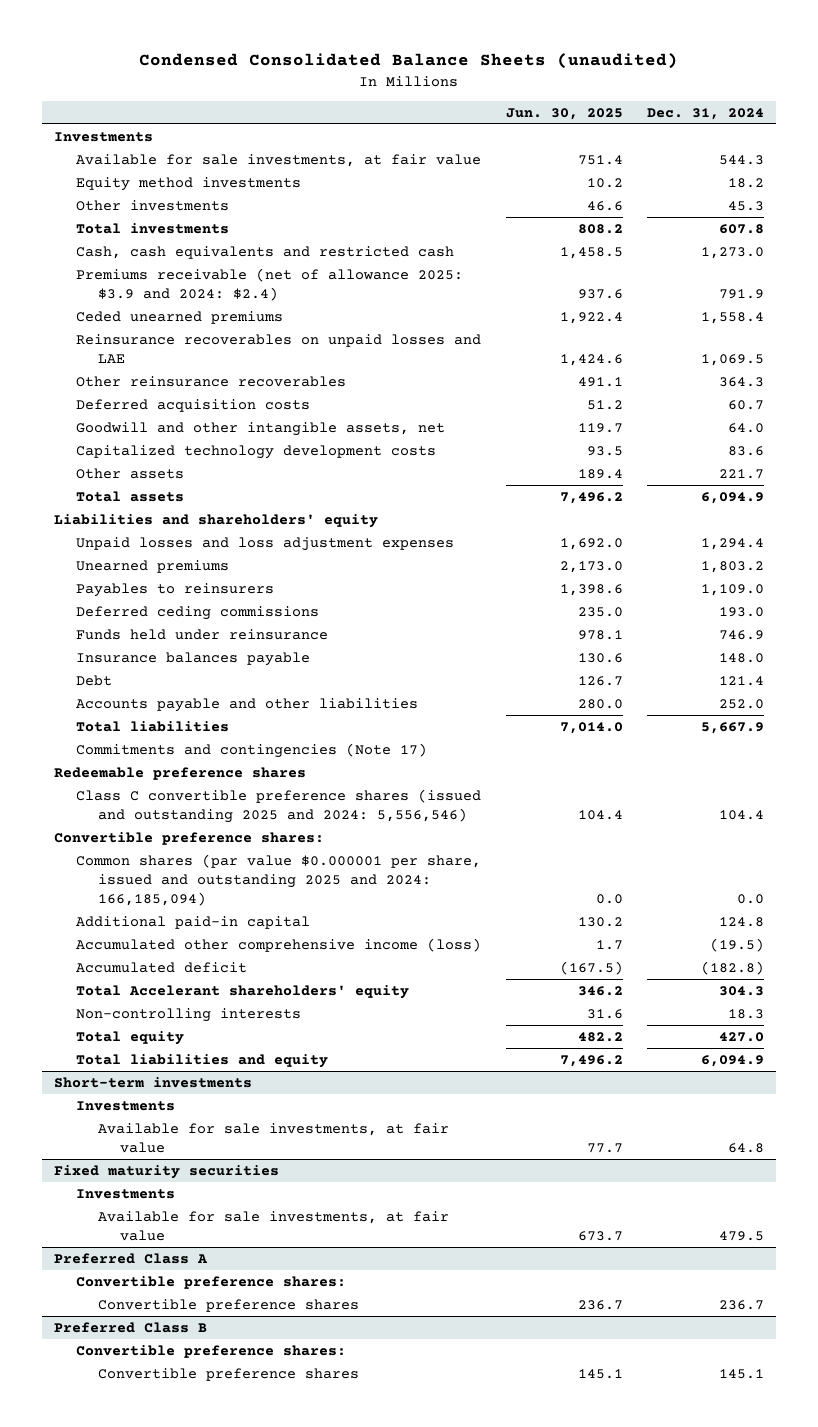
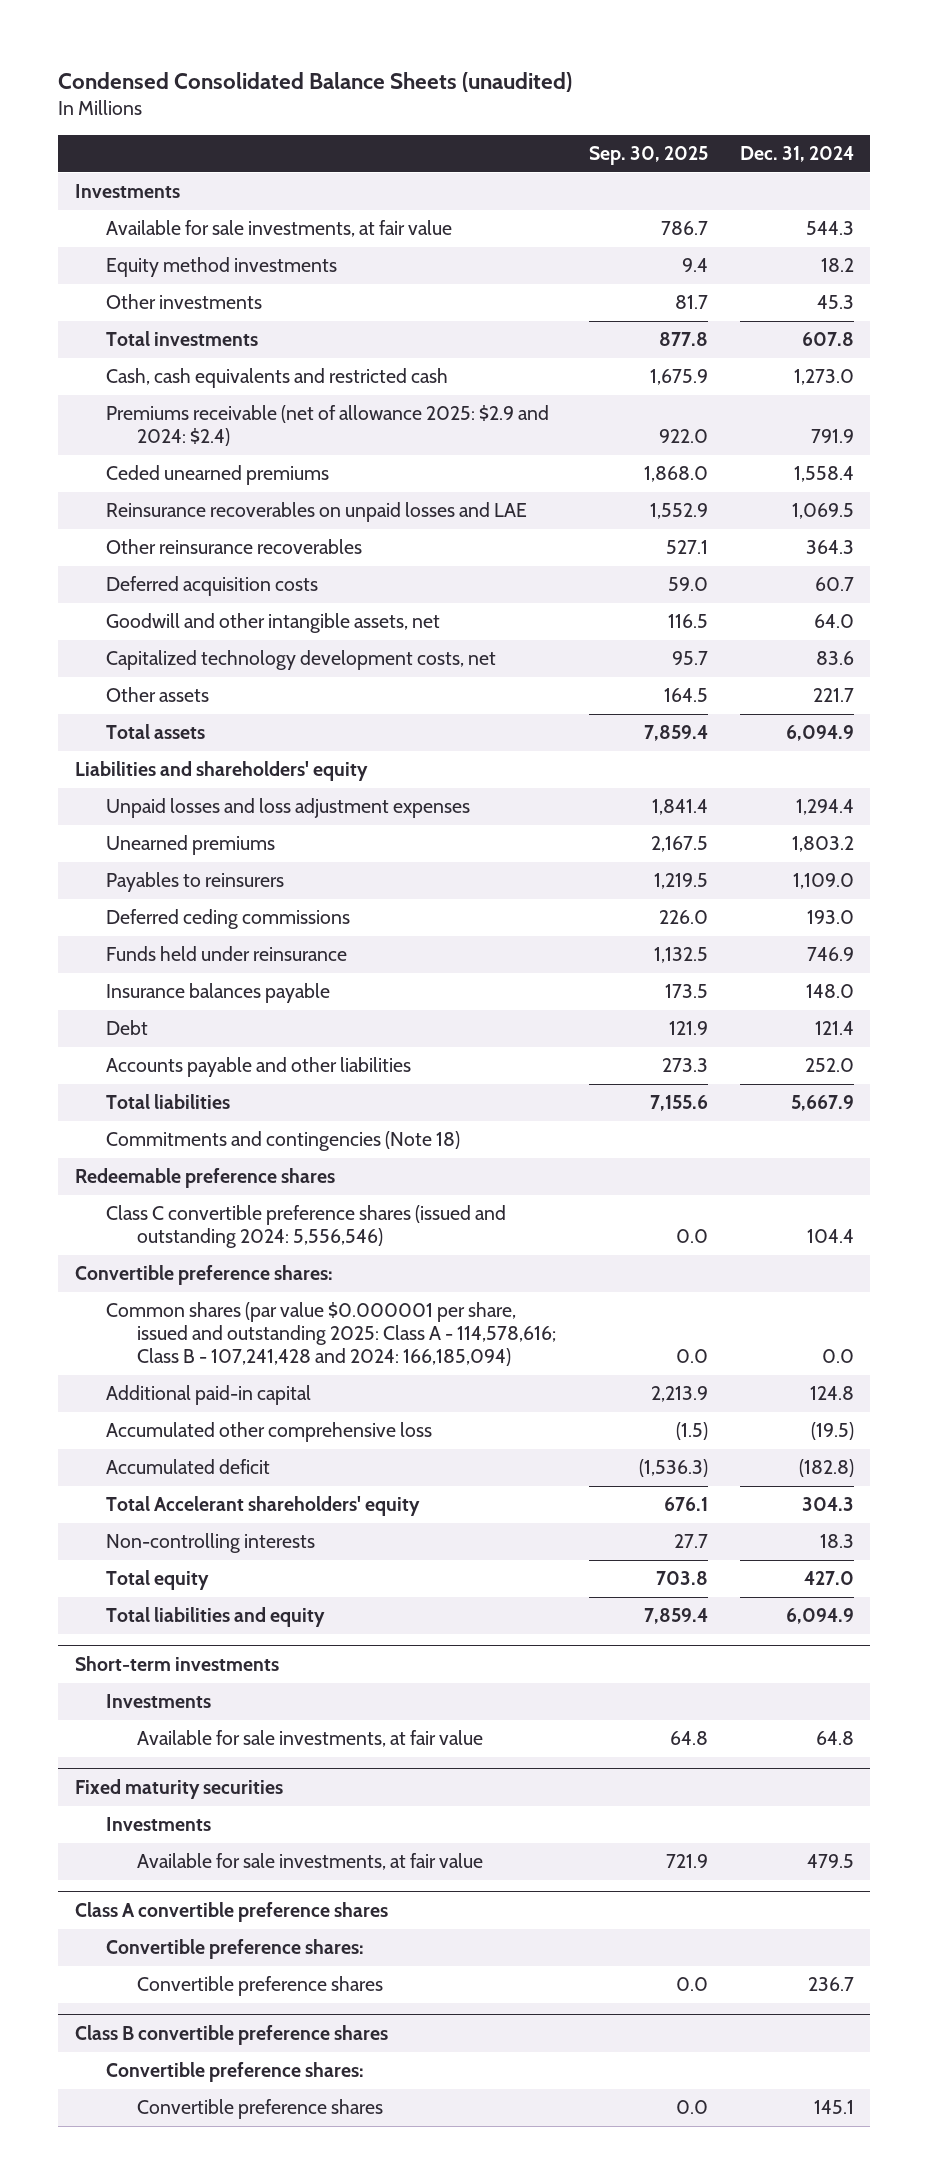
[505,107,623,120] Jun. 30, 2025 -> none
none -> [588,146,708,166] Sep. 30, 2025
[76,267,464,301] Premiums receivable (net of allowance 2025: $3.9 and 2024: $2.4) -> [105,405,549,447] Premiums receivable (net of allowance 2025: $2.9 and 2024: $2.4)
[76,444,437,459] Capitalized technology development costs -> [105,650,496,671] Capitalized technology development costs, net
[76,742,428,758] Commitments and contingencies (Note 17) -> [105,1131,460,1152] Commitments and contingencies (Note 18)
[76,788,482,823] Class C convertible preference shares (issued and outstanding 2025 and 2024: 5,556,546) -> [105,1205,506,1249] Class C convertible preference shares (issued and outstanding 2024: 5,556,546)
[76,853,482,906] Common shares (par value $0.000001 per share, issued and outstanding 2025 and 2024: 166,185,094) -> [105,1302,556,1367] Common shares (par value $0.000001 per share, issued and outstanding 2025: Class A - 114,578,616; Class B - 107,241,428 and 2024: 166,185,094)
[76,937,482,952] Accumulated other comprehensive income (loss) -> [105,1422,432,1443] Accumulated other comprehensive loss
[53,1252,208,1264] Preferred Class A -> [74,1901,388,1922] Class A convertible preference shares
[53,1321,207,1333] Preferred Class B -> [74,2024,388,2045] Class B convertible preference shares

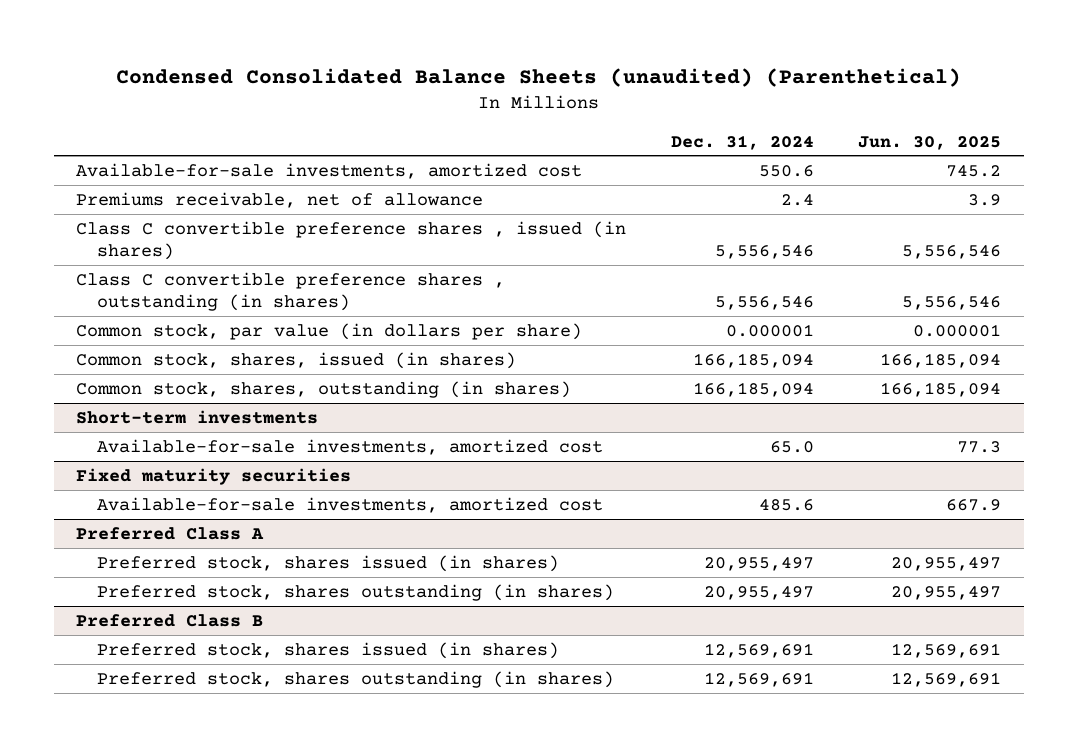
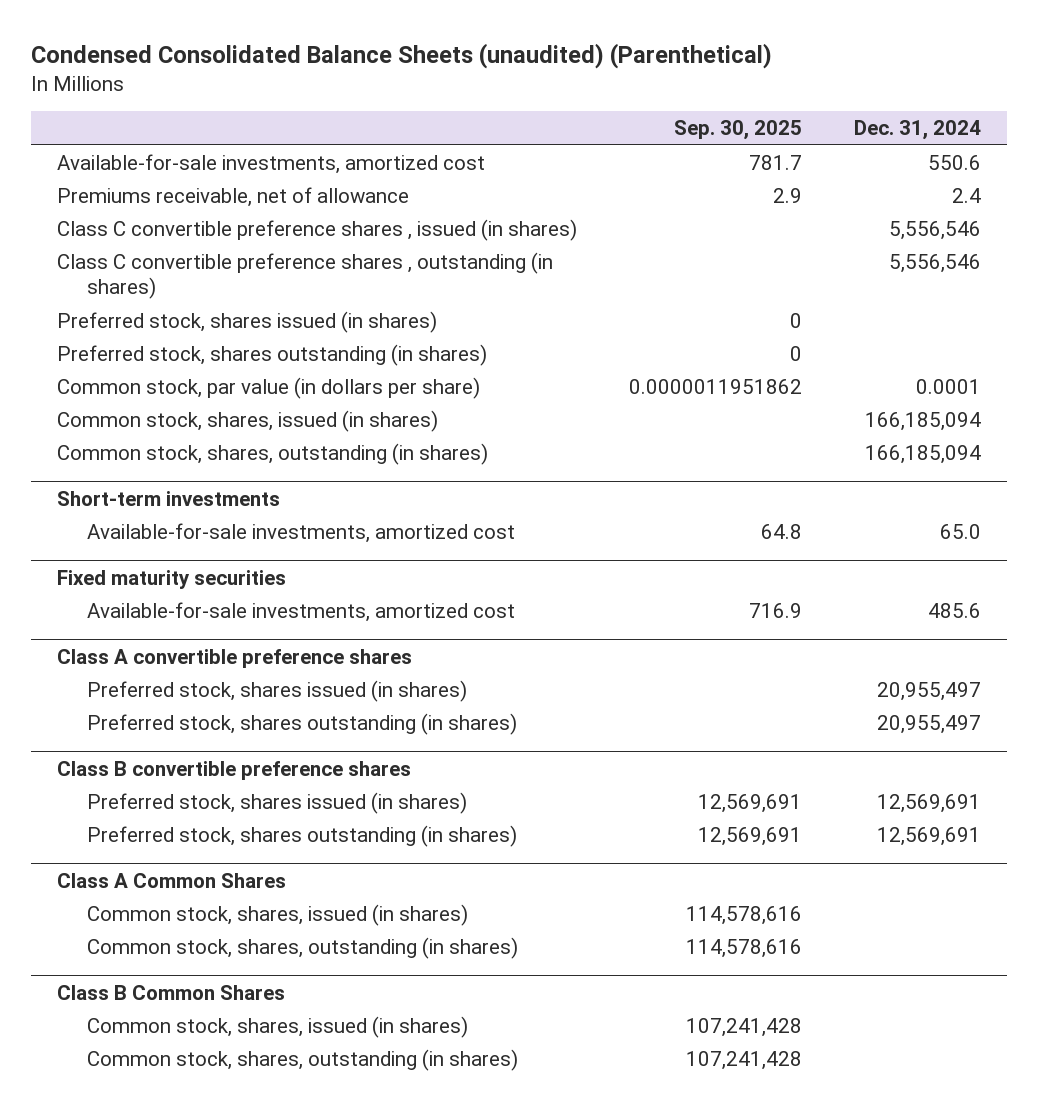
[858,135,1002,150] Jun. 30, 2025 -> none
none -> [673,120,802,141] Sep. 30, 2025
none -> [56,311,437,334] Preferred stock, shares issued (in shares)
none -> [56,344,487,367] Preferred stock, shares outstanding (in shares)
[725,323,814,337] 0.000001 -> [915,379,981,395] 0.0001
[76,526,265,540] Preferred Class A -> [56,648,412,668] Class A convertible preference shares
[76,613,264,627] Preferred Class B -> [56,760,411,780] Class B convertible preference shares
none -> [56,872,286,888] Class A Common Shares
none -> [86,904,468,927] Common stock, shares, issued (in shares)
none -> [86,937,518,960] Common stock, shares, outstanding (in shares)
none -> [56,984,285,1000] Class B Common Shares
none -> [86,1016,468,1039] Common stock, shares, issued (in shares)
none -> [86,1049,518,1072] Common stock, shares, outstanding (in shares)

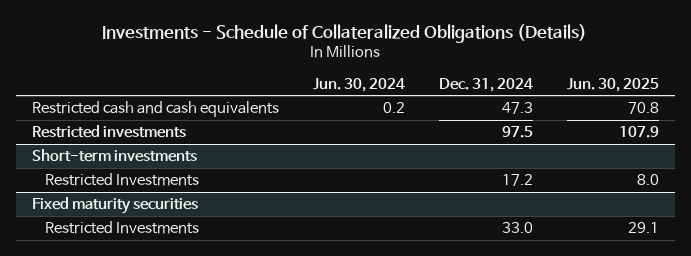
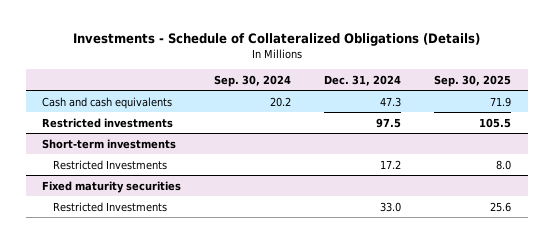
[313,77,406,92] Jun. 30, 2024 -> none
[566,77,659,92] Jun. 30, 2025 -> none
none -> [214,75,292,88] Sep. 30, 2024
none -> [434,75,512,88] Sep. 30, 2025
[32,101,280,118] Restricted cash and cash equivalents -> [42,96,173,109] Cash and cash equivalents

